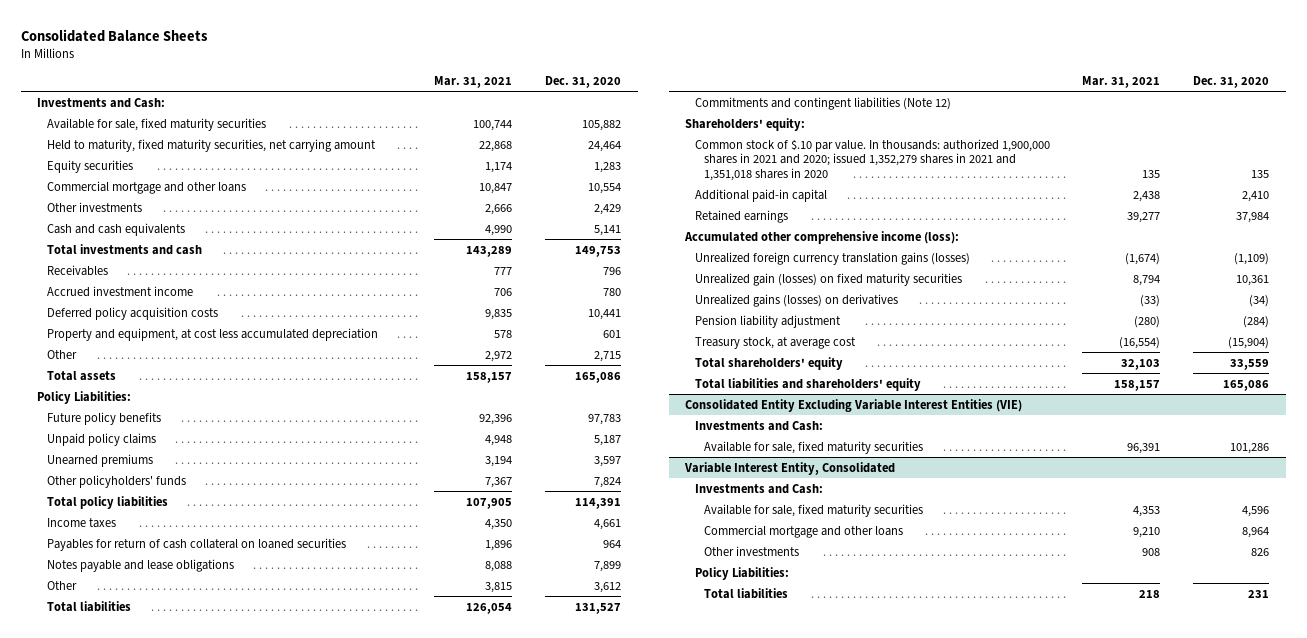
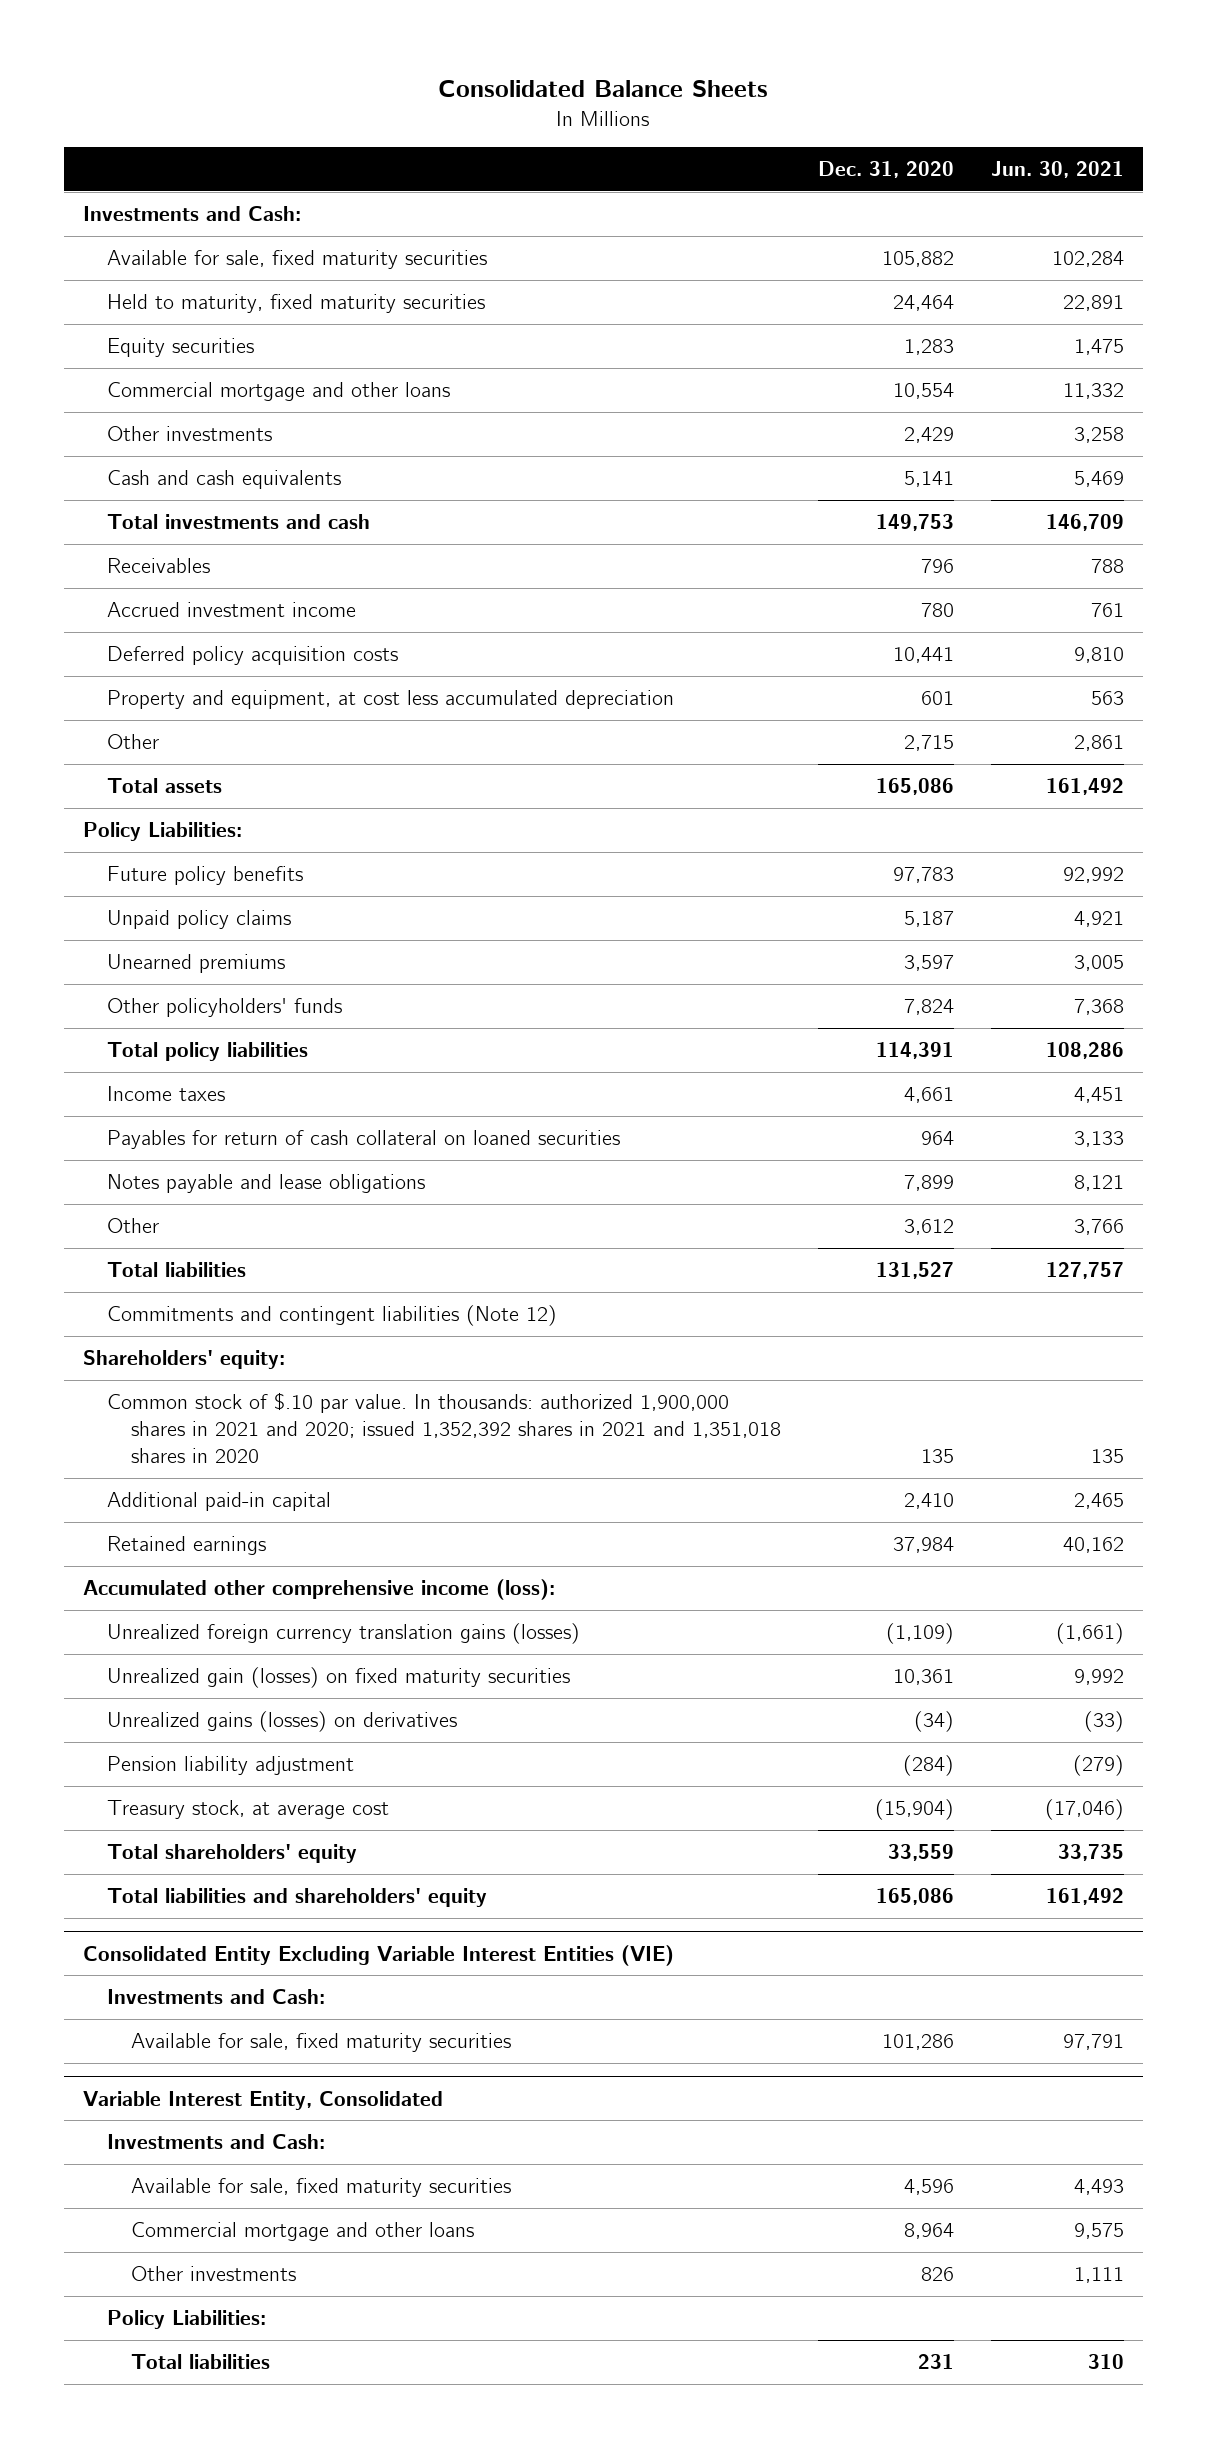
[434,75,513,88] Mar. 31, 2021 -> none
none -> [991,161,1125,179] Jun. 30, 2021
[46,138,376,152] Held to maturity, fixed maturity securities, net carrying amount -> [106,294,485,314] Held to maturity, fixed maturity securities
[694,138,1050,181] Common stock of $.10 par value. In thousands: authorized 1,900,000 shares in 2021 and 2020; issued 1,352,279 shares in 2021 and 1,351,018 shares in 2020 -> [106,1392,781,1464] Common stock of $.10 par value. In thousands: authorized 1,900,000 shares in 2021 and 2020; issued 1,352,392 shares in 2021 and 1,351,018 shares in 2020

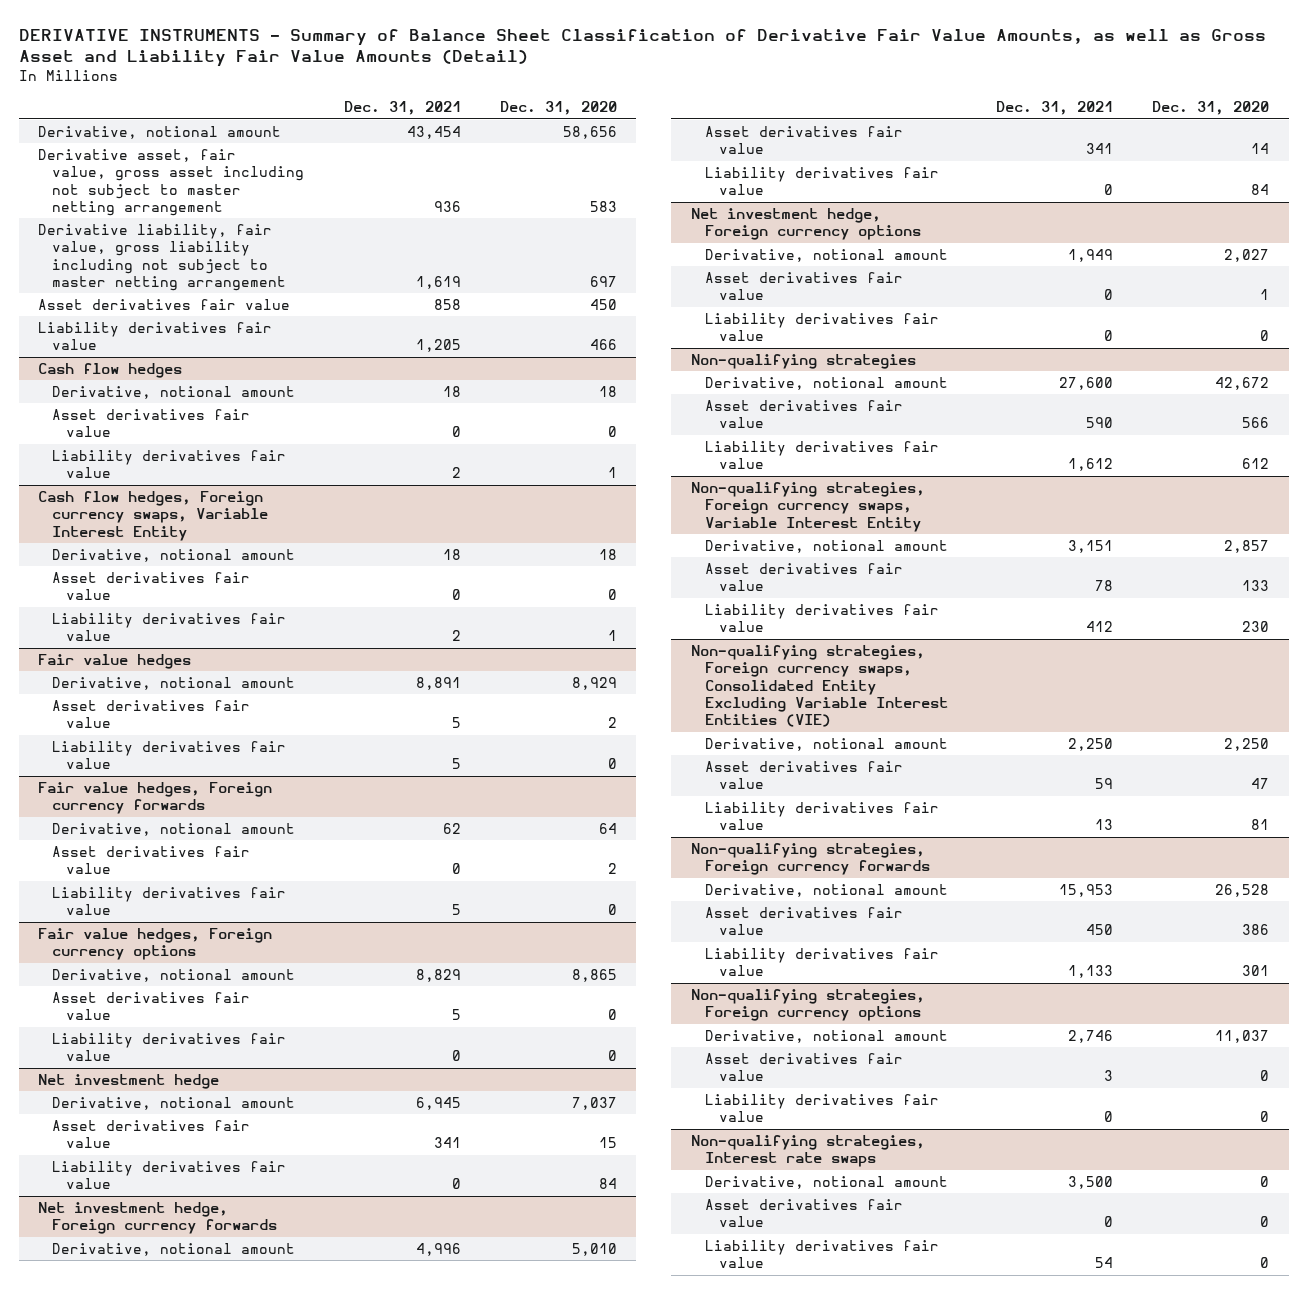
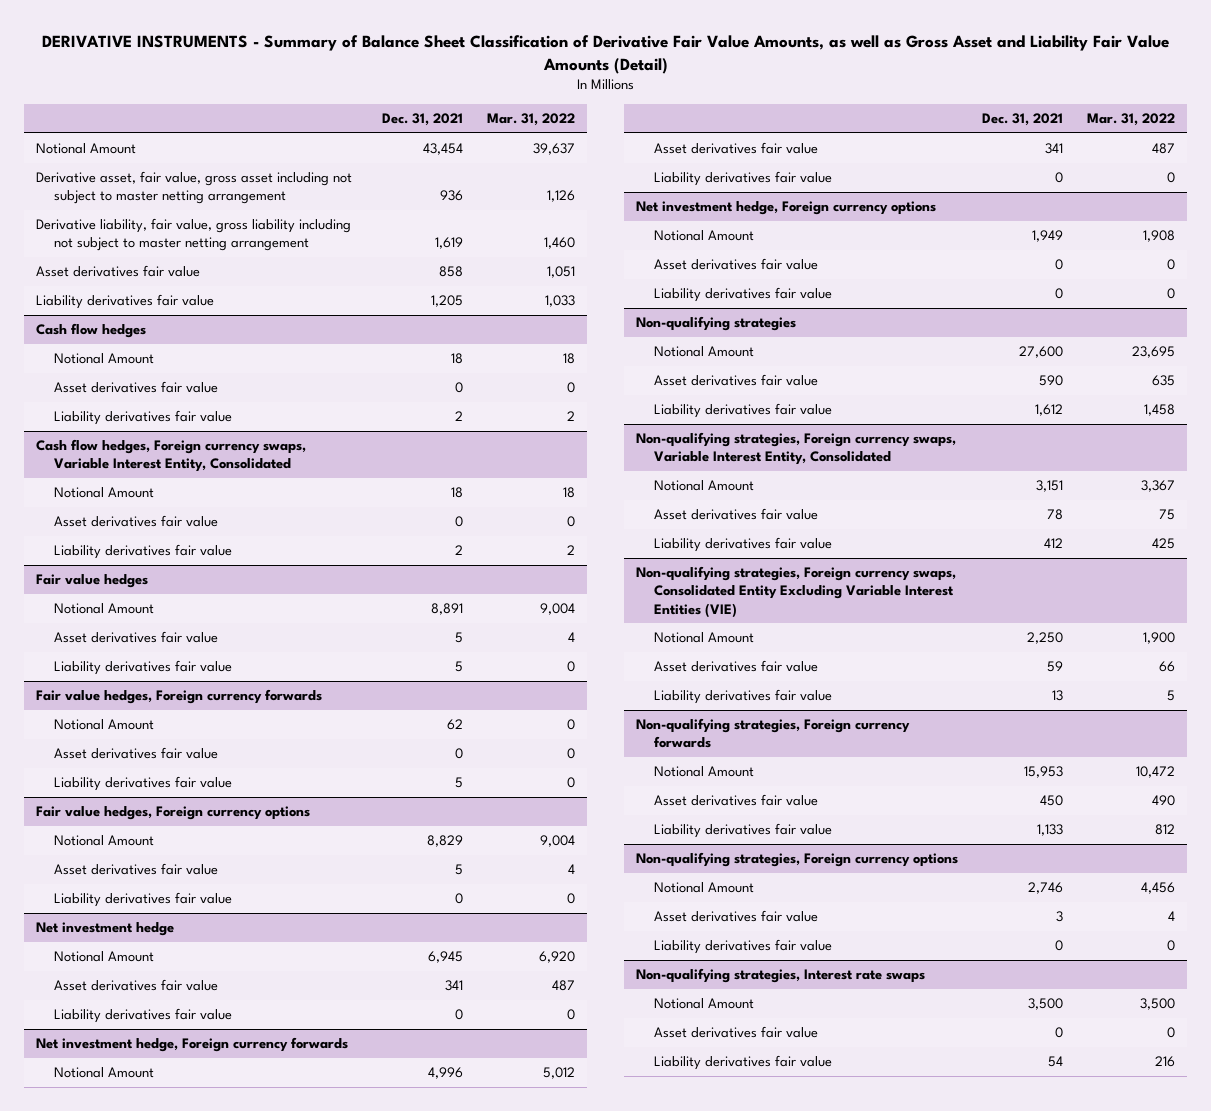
[499,101,617,116] Dec. 31, 2020 -> none
none -> [487,113,576,127] Mar. 31, 2022
[38,126,282,140] Derivative, notional amount -> [36,143,137,155] Notional Amount
[52,386,296,400] Derivative, notional amount -> [54,353,155,365] Notional Amount
[38,491,269,541] Cash flow hedges, Foreign currency swaps, Variable Interest Entity -> [36,439,307,473] Cash flow hedges, Foreign currency swaps, Variable Interest Entity, Consolidated
[52,549,296,563] Derivative, notional amount -> [54,487,155,499] Notional Amount
[52,677,296,691] Derivative, notional amount -> [54,603,155,615] Notional Amount
[52,823,296,837] Derivative, notional amount -> [54,719,155,731] Notional Amount
[52,969,296,983] Derivative, notional amount -> [54,835,155,847] Notional Amount
[52,1097,296,1111] Derivative, notional amount -> [54,951,155,963] Notional Amount
[52,1243,296,1257] Derivative, notional amount -> [54,1067,155,1079] Notional Amount
[704,249,948,263] Derivative, notional amount -> [654,230,755,242] Notional Amount
[704,377,948,391] Derivative, notional amount -> [654,346,755,358] Notional Amount
[690,482,925,532] Non-qualifying strategies, Foreign currency swaps, Variable Interest Entity -> [635,432,956,466] Non-qualifying strategies, Foreign currency swaps, Variable Interest Entity, Consolidated
[704,540,948,554] Derivative, notional amount -> [654,480,755,492] Notional Amount
[704,738,948,752] Derivative, notional amount -> [654,632,755,644] Notional Amount
[704,884,948,898] Derivative, notional amount -> [654,766,755,778] Notional Amount
[704,1030,948,1044] Derivative, notional amount -> [654,882,755,894] Notional Amount
[704,1176,948,1190] Derivative, notional amount -> [654,998,755,1010] Notional Amount

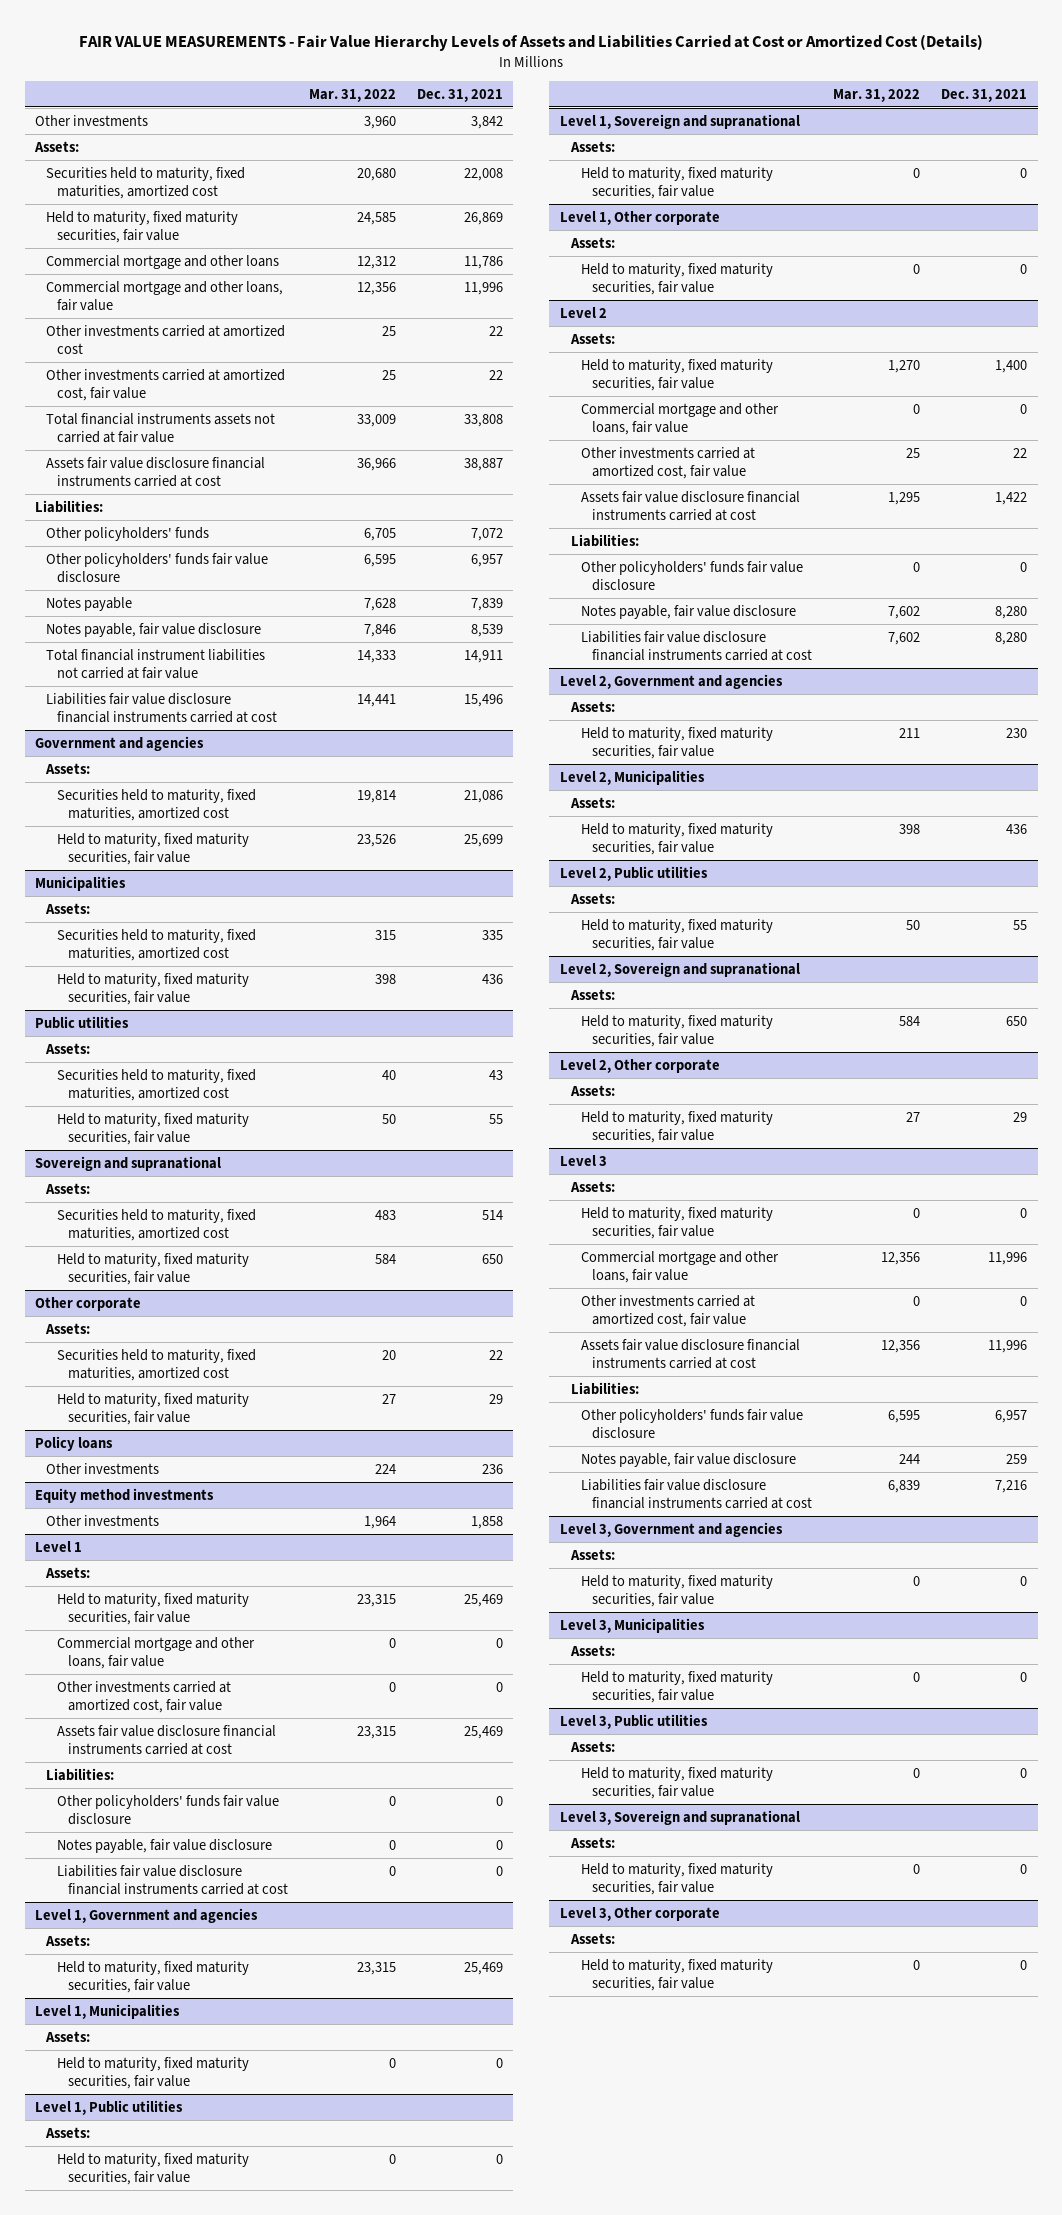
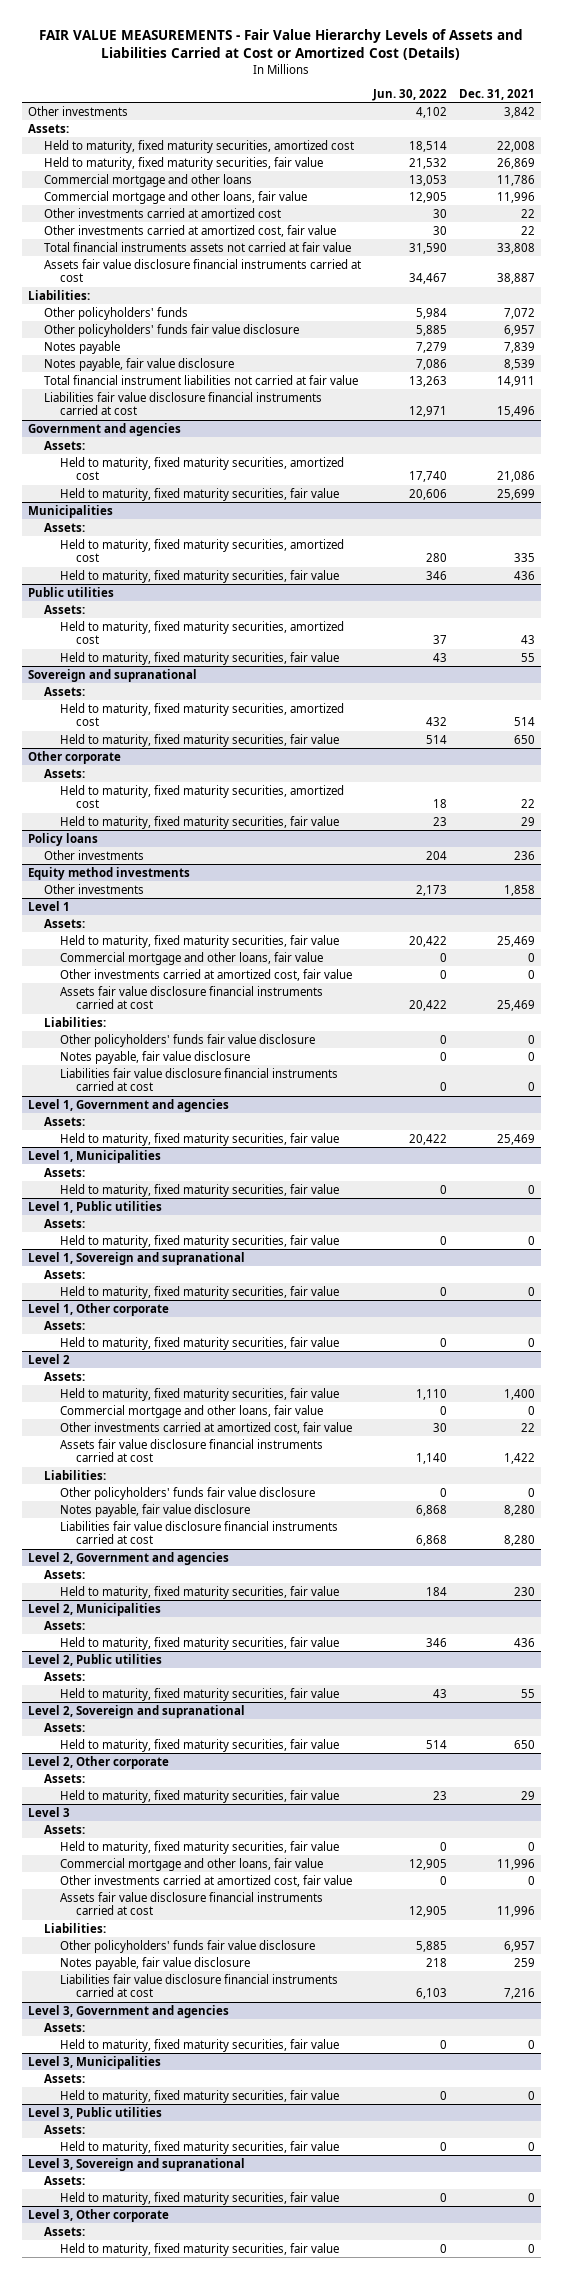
[308,88,396,102] Mar. 31, 2022 -> none
none -> [371,88,447,101] Jun. 30, 2022
[46,166,246,199] Securities held to maturity, fixed maturities, amortized cost -> [43,139,354,153] Held to maturity, fixed maturity securities, amortized cost
[57,788,257,821] Securities held to maturity, fixed maturities, amortized cost -> [59,456,344,481] Held to maturity, fixed maturity securities, amortized cost
[57,928,257,961] Securities held to maturity, fixed maturities, amortized cost -> [59,538,344,563] Held to maturity, fixed maturity securities, amortized cost
[57,1068,257,1101] Securities held to maturity, fixed maturities, amortized cost -> [59,620,344,645] Held to maturity, fixed maturity securities, amortized cost
[57,1208,257,1241] Securities held to maturity, fixed maturities, amortized cost -> [59,702,344,727] Held to maturity, fixed maturity securities, amortized cost
[57,1348,257,1381] Securities held to maturity, fixed maturities, amortized cost -> [59,784,344,809] Held to maturity, fixed maturity securities, amortized cost

